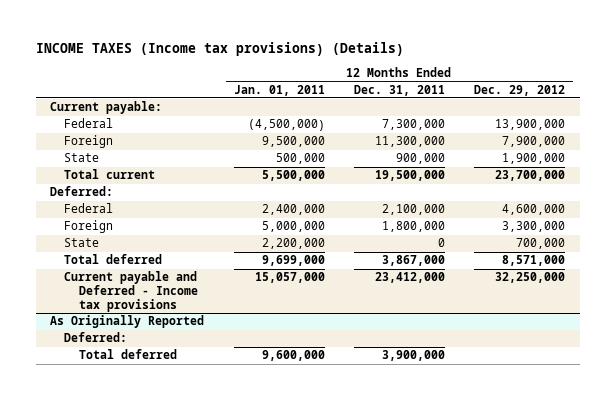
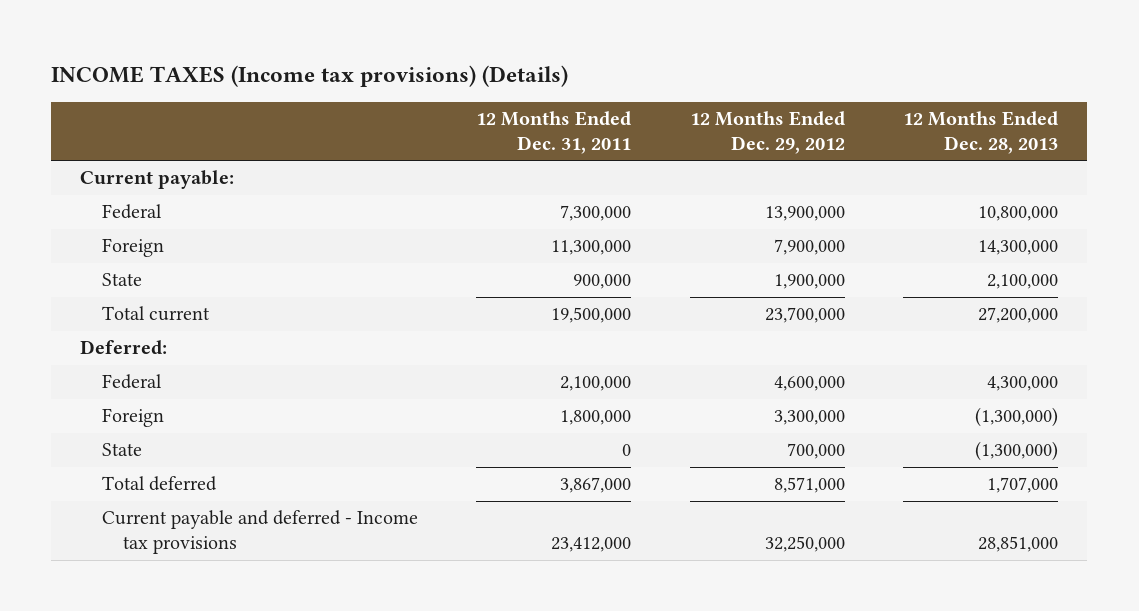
[233,84,325,96] Jan. 01, 2011 -> none
none -> [903,111,1059,155] 12 Months Ended Dec. 28, 2013
[50,315,205,329] As Originally Reported -> none
[64,332,128,343] Deferred: -> none
[78,349,177,360] Total deferred -> none
[64,271,198,312] Current payable and Deferred - Income tax provisions -> [101,510,418,555] Current payable and deferred - Income tax provisions

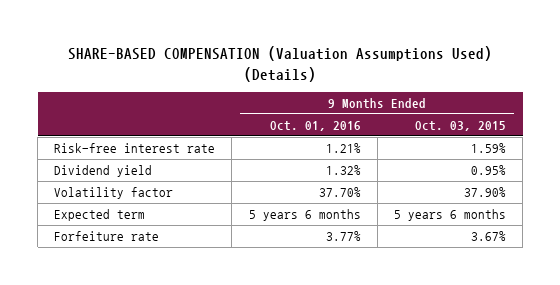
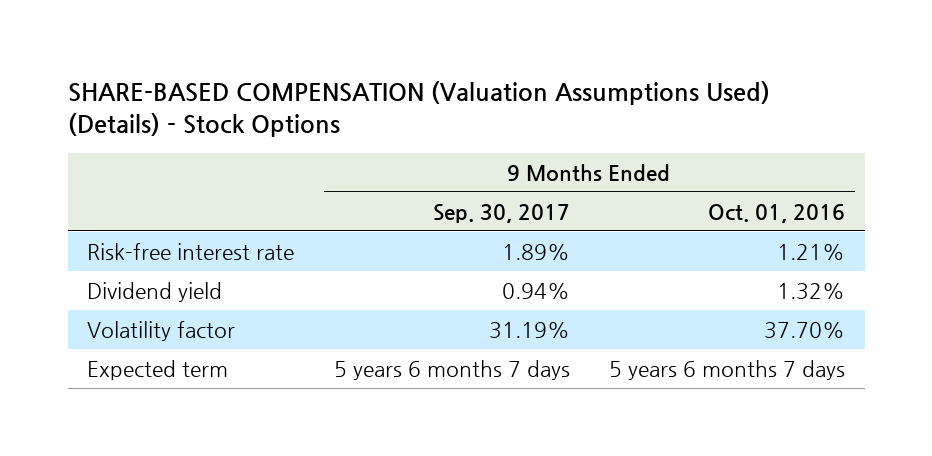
[68,46,493,82] SHARE-BASED COMPENSATION (Valuation Assumptions Used) (Details) -> [67,80,770,138] SHARE-BASED COMPENSATION (Valuation Assumptions Used) (Details) - Stock Options
[415,120,507,131] Oct. 03, 2015 -> none
none -> [432,203,570,223] Sep. 30, 2017
[54,231,160,242] Forfeiture rate -> none
[248,209,361,222] 5 years 6 months -> [609,359,846,380] 5 years 6 months 7 days

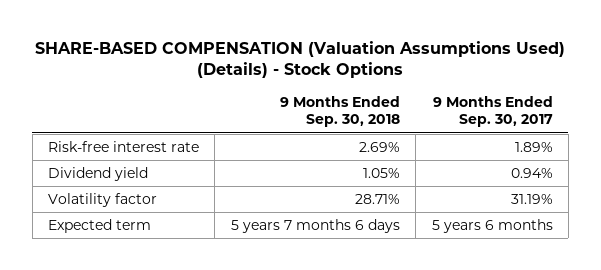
[708,203,846,223] Oct. 01, 2016 -> none
none -> [279,95,400,128] 9 Months Ended Sep. 30, 2018
[333,359,570,380] 5 years 6 months 7 days -> [431,218,553,233] 5 years 6 months

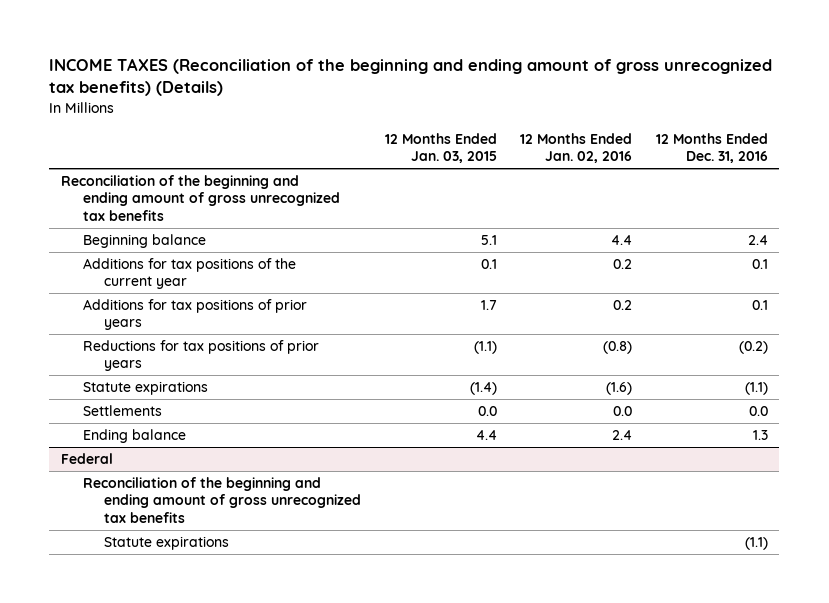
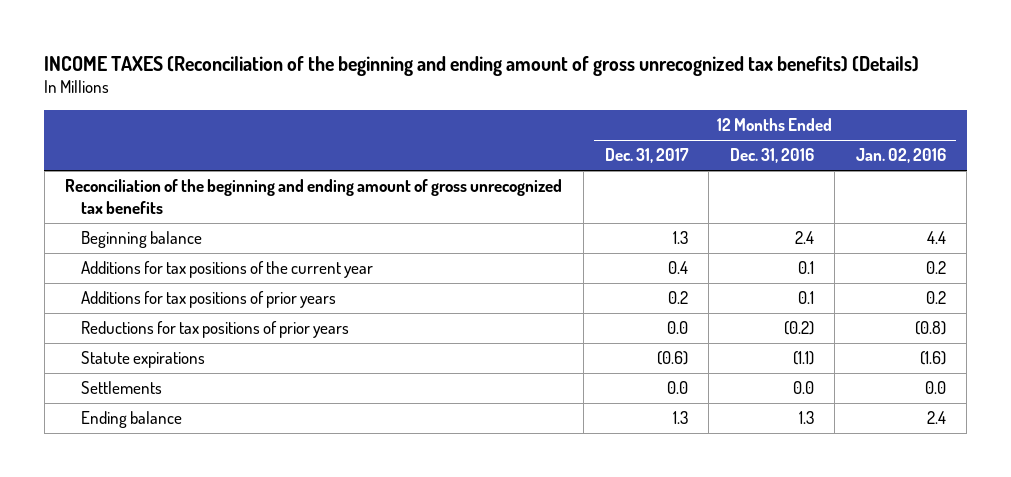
[384,132,497,164] 12 Months Ended Jan. 03, 2015 -> none
none -> [604,148,689,164] Dec. 31, 2017
[61,452,114,464] Federal -> none
[82,476,361,523] Reconciliation of the beginning and ending amount of gross unrecognized tax benefits -> none
[103,535,229,550] Statute expirations -> none

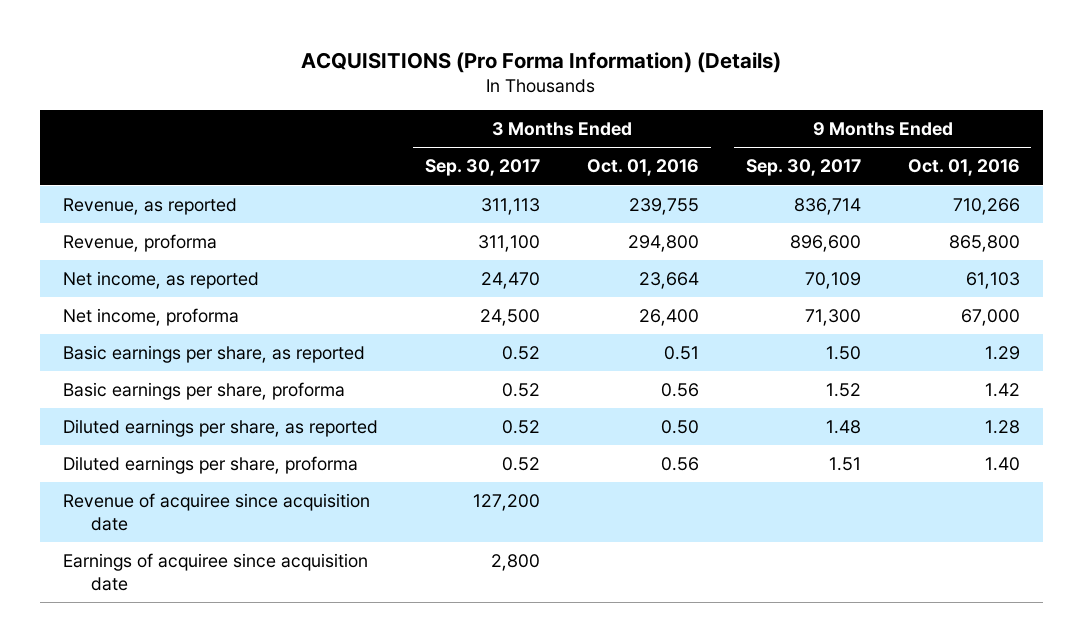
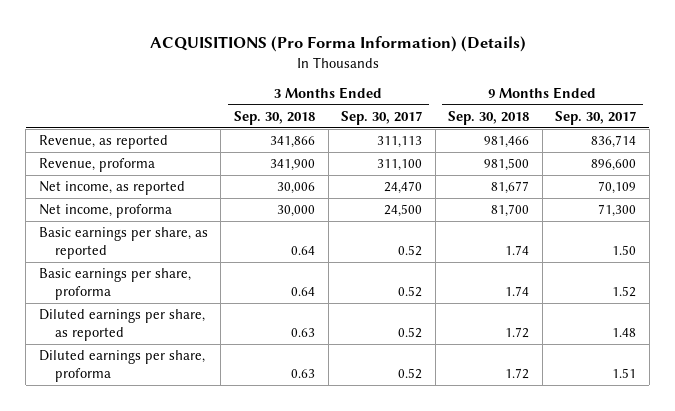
[586,159,699,177] Oct. 01, 2016 -> none
[907,159,1020,177] Oct. 01, 2016 -> none
none -> [234,110,316,125] Sep. 30, 2018
none -> [448,110,530,125] Sep. 30, 2018
[63,492,371,532] Revenue of acquiree since acquisition date -> none
[63,552,369,592] Earnings of acquiree since acquisition date -> none

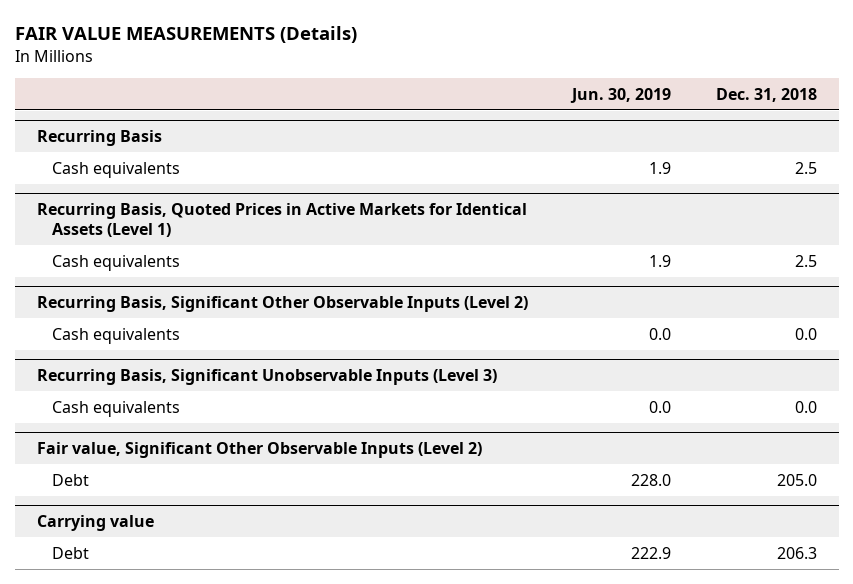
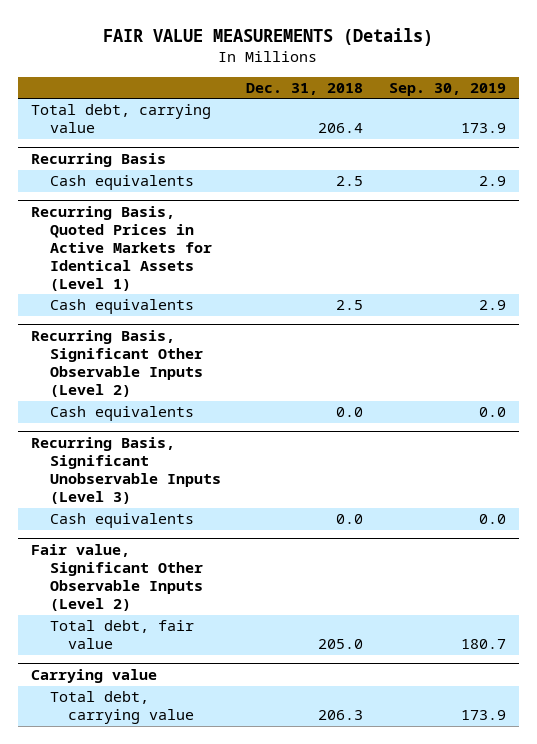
[570,87,672,103] Jun. 30, 2019 -> none
none -> [388,82,506,96] Sep. 30, 2019
none -> [31,104,212,134] Total debt, carrying value
[52,473,90,486] Debt -> [49,620,194,650] Total debt, fair value
[52,546,90,559] Debt -> [49,691,194,725] Total debt, carrying value

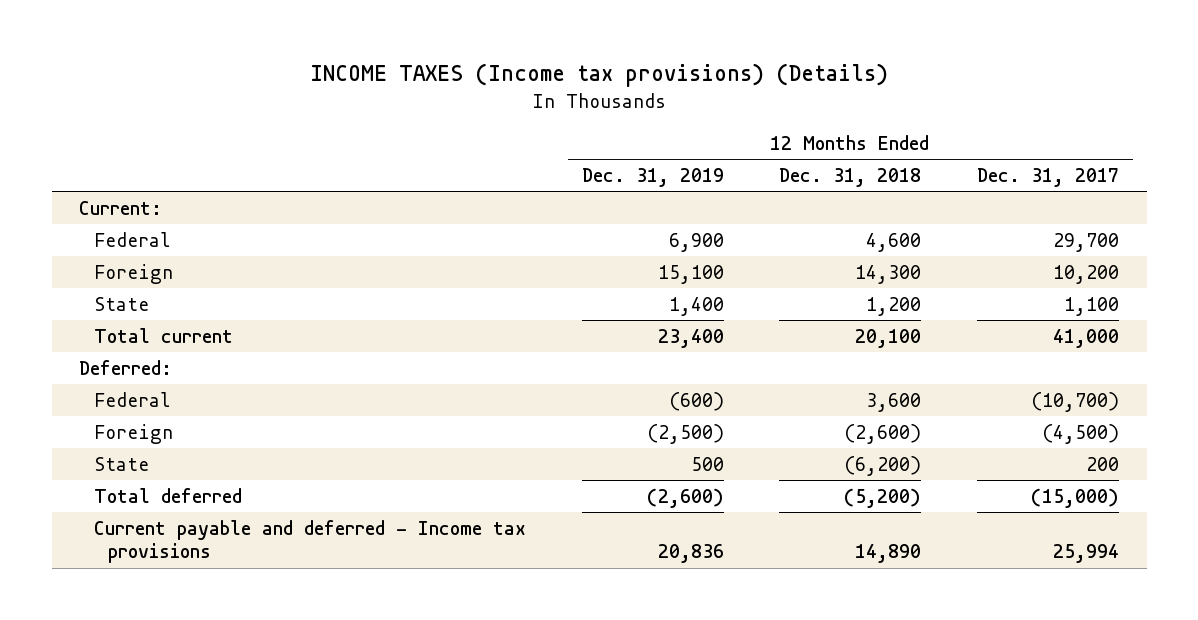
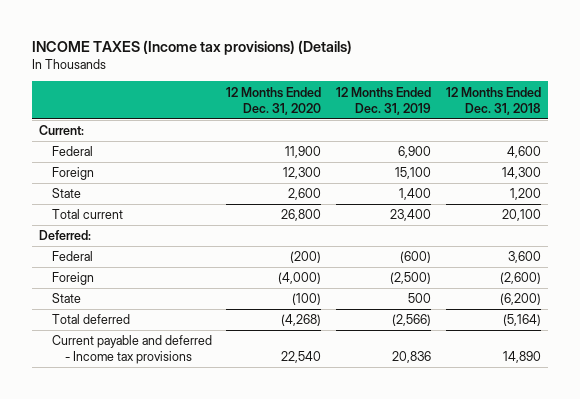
[977,167,1120,187] Dec. 31, 2017 -> none
none -> [226,86,322,115] 12 Months Ended Dec. 31, 2020
[646,487,724,508] (2,600) -> [391,314,431,327] (2,566)
[844,487,922,508] (5,200) -> [502,314,541,327] (5,164)

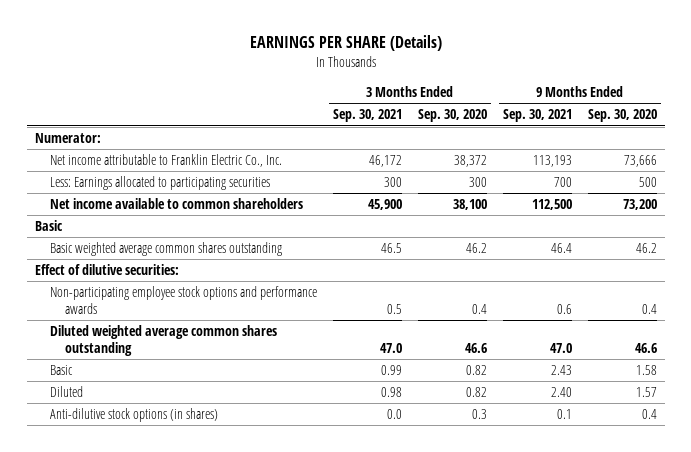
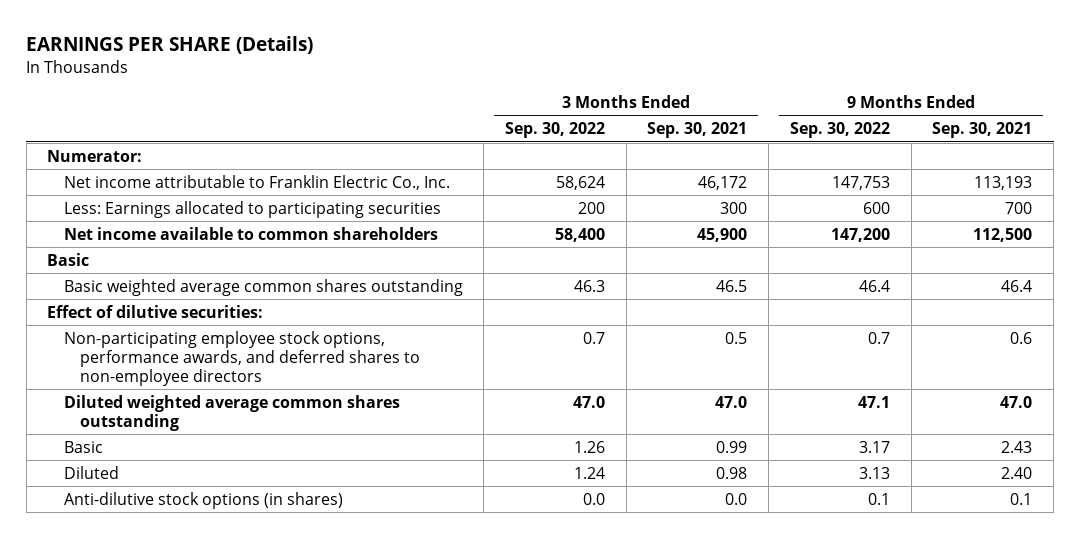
[417,109,487,123] Sep. 30, 2020 -> none
[587,109,657,123] Sep. 30, 2020 -> none
none -> [504,122,605,139] Sep. 30, 2022
none -> [789,122,890,139] Sep. 30, 2022
[49,286,317,314] Non-participating employee stock options and performance awards -> [63,330,420,386] Non-participating employee stock options, performance awards, and deferred shares to non-employee directors

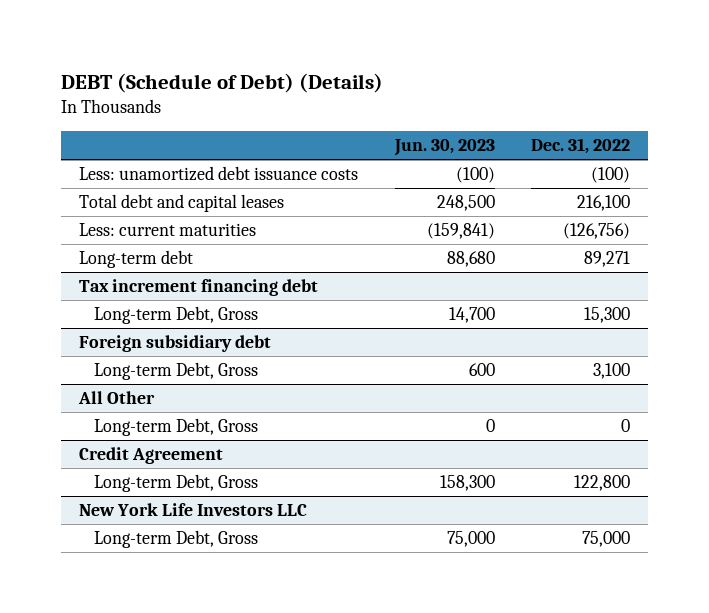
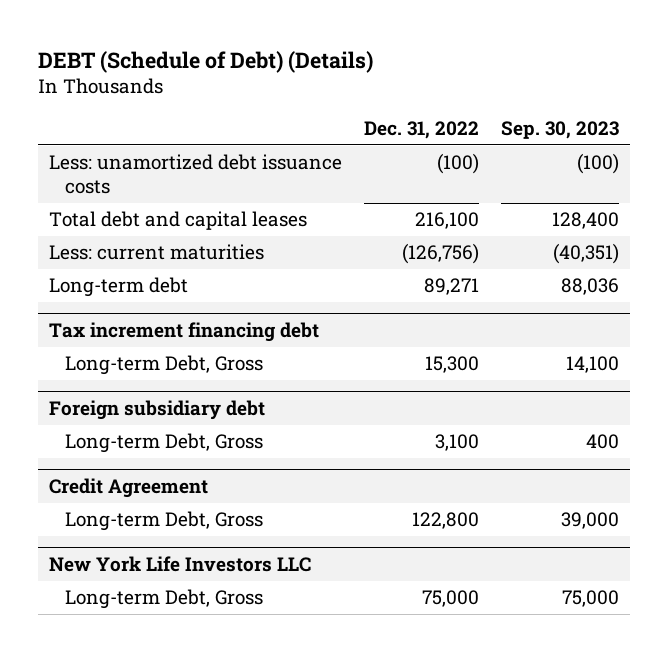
[393,139,495,157] Jun. 30, 2023 -> none
none -> [500,120,619,139] Sep. 30, 2023
[78,391,156,405] All Other -> none
[94,418,259,437] Long-term Debt, Gross -> none

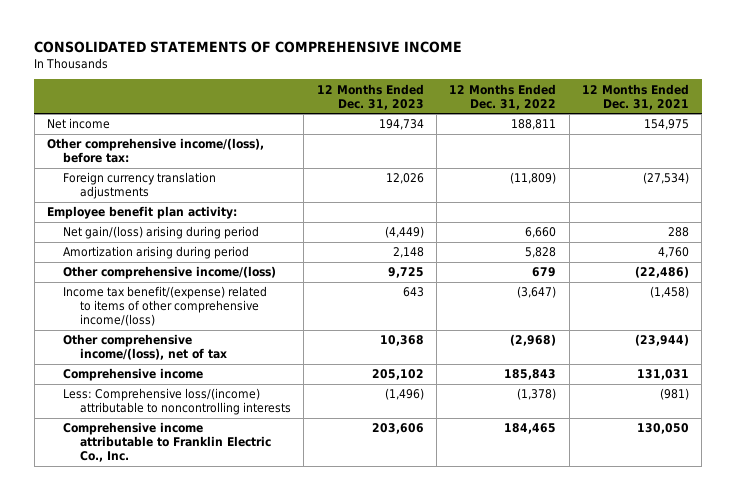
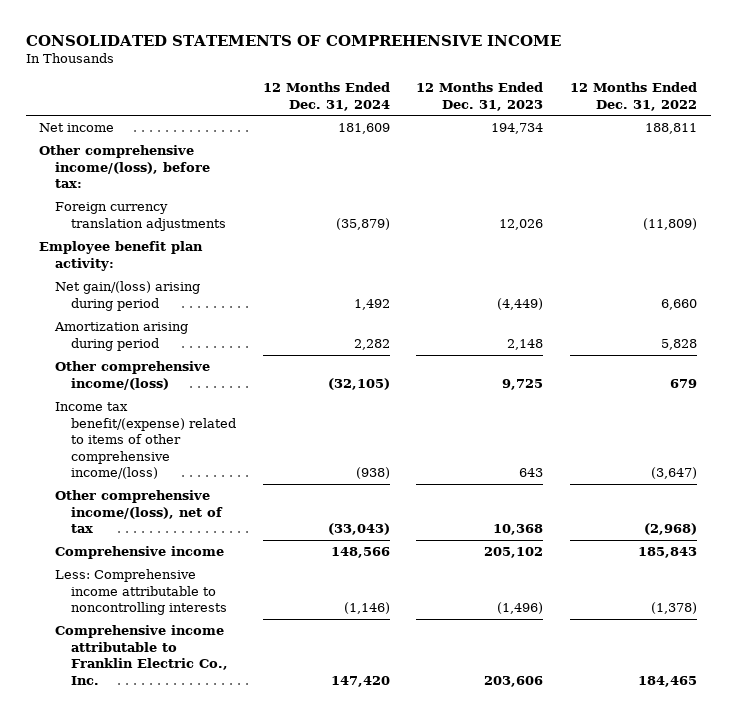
[581,83,689,110] 12 Months Ended Dec. 31, 2021 -> none
none -> [262,82,390,111] 12 Months Ended Dec. 31, 2024
[63,388,291,416] Less: Comprehensive loss/(income) attributable to noncontrolling interests -> [55,569,227,616] Less: Comprehensive income attributable to noncontrolling interests

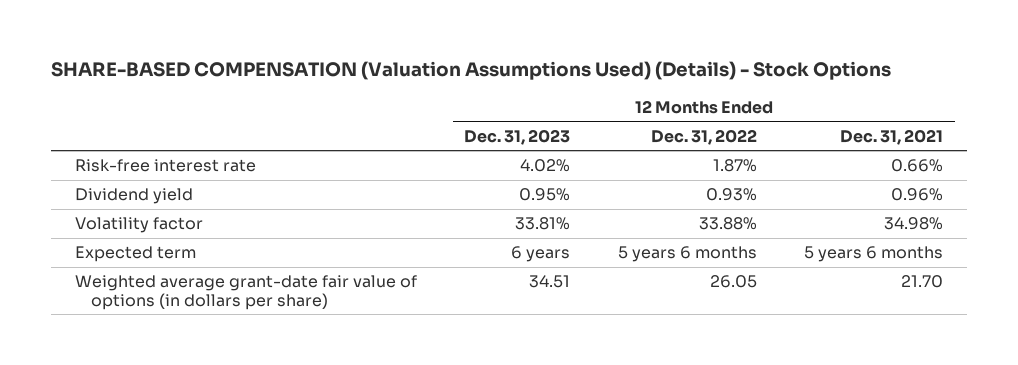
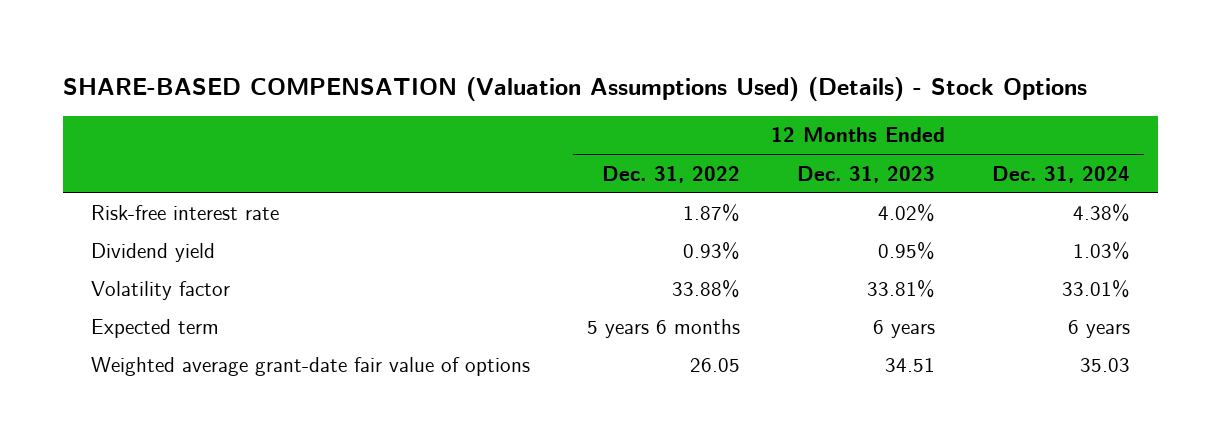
[840,128,944,145] Dec. 31, 2021 -> none
none -> [991,165,1130,183] Dec. 31, 2024
[75,275,418,310] Weighted average grant-date fair value of options (in dollars per share) -> [91,357,531,377] Weighted average grant-date fair value of options

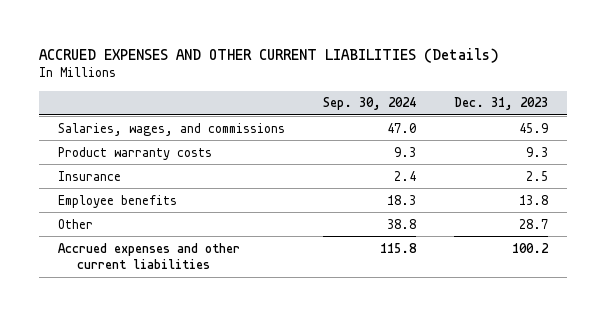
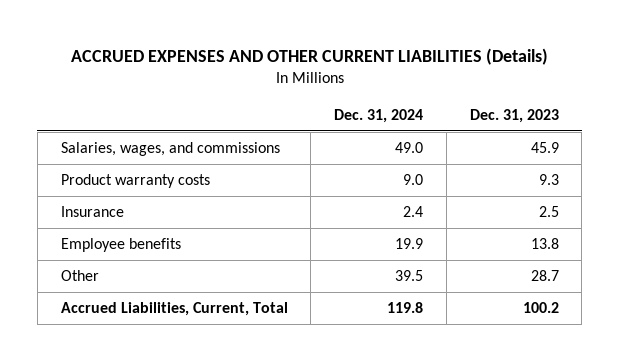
[323,97,417,111] Sep. 30, 2024 -> none
none -> [334,109,424,124] Dec. 31, 2024
[58,242,241,269] Accrued expenses and other current liabilities -> [60,301,288,316] Accrued Liabilities, Current, Total

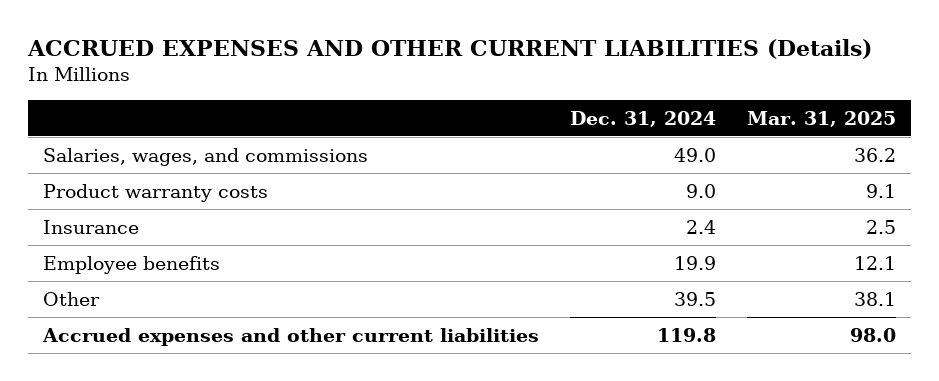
[469,109,559,124] Dec. 31, 2023 -> none
none -> [746,110,896,127] Mar. 31, 2025
[60,301,288,316] Accrued Liabilities, Current, Total -> [42,327,540,346] Accrued expenses and other current liabilities

